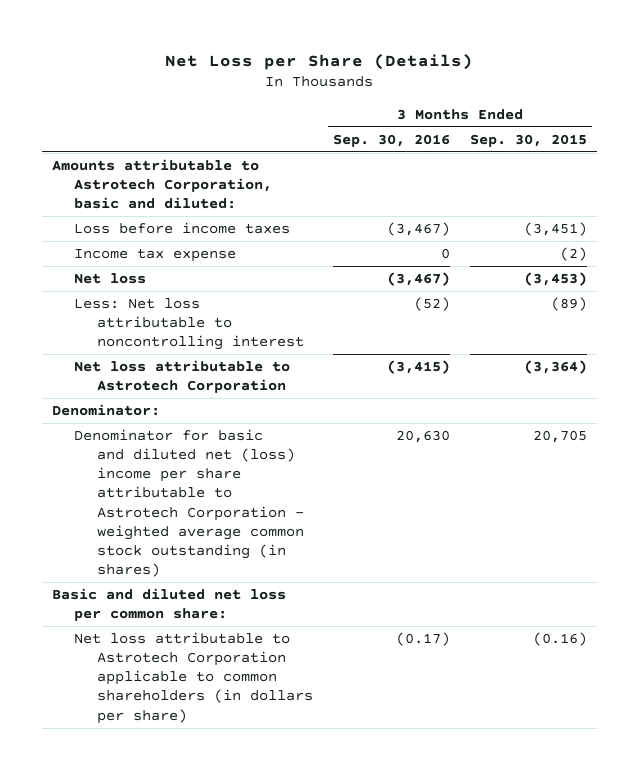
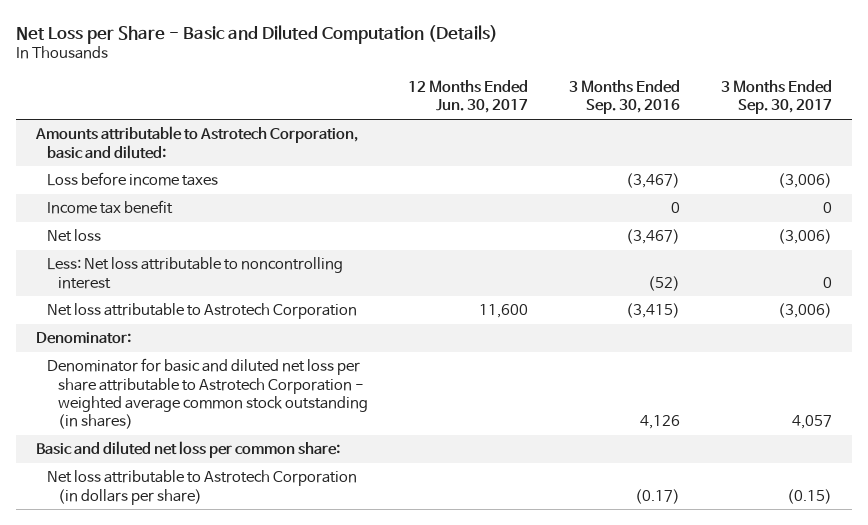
[165,53,474,70] Net Loss per Share (Details) -> [15,24,498,44] Net Loss per Share - Basic and Diluted Computation (Details)
[469,133,587,147] Sep. 30, 2015 -> none
none -> [408,80,529,114] 12 Months Ended Jun. 30, 2017
none -> [720,80,832,115] 3 Months Ended Sep. 30, 2017
[74,248,237,263] Income tax expense -> [47,200,174,215] Income tax benefit
[74,429,305,578] Denominator for basic and diluted net (loss) income per share attributable to Astrotech Corporation - weighted average common stock outstanding (in shares) -> [47,358,368,430] Denominator for basic and diluted net loss per share attributable to Astrotech Corporation - weighted average common stock outstanding (in shares)
[396,430,451,444] 20,630 -> [640,415,681,430] 4,126
[74,632,314,724] Net loss attributable to Astrotech Corporation applicable to common shareholders (in dollars per share) -> [47,470,358,505] Net loss attributable to Astrotech Corporation (in dollars per share)

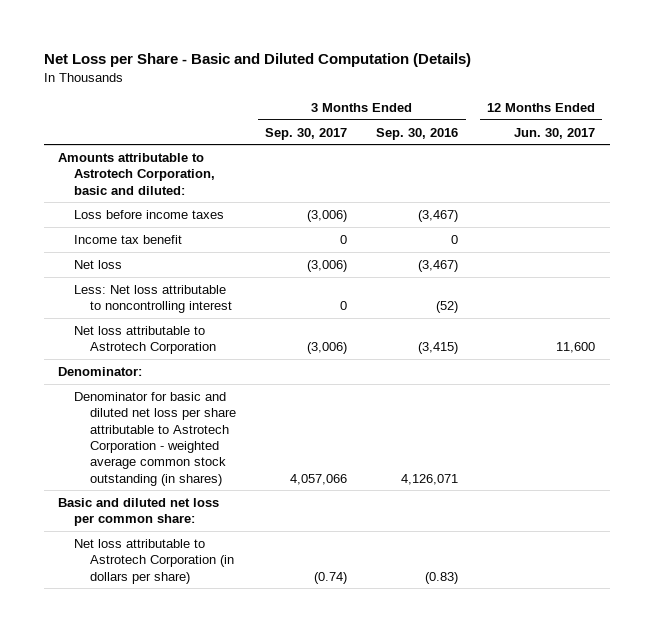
[640,415,681,430] 4,126 -> [401,473,459,485] 4,126,071
[791,415,832,430] 4,057 -> [290,473,348,485] 4,057,066
[635,488,681,504] (0.17) -> [425,571,459,584] (0.83)
[786,488,832,504] (0.15) -> [314,571,348,584] (0.74)

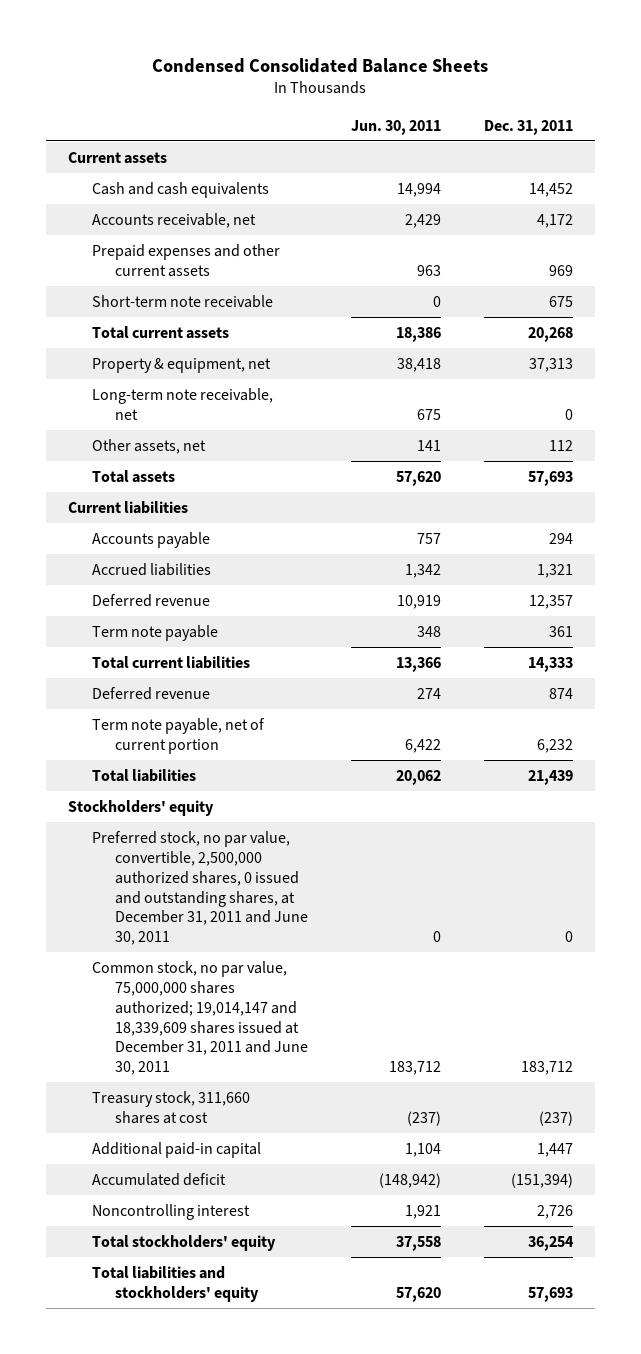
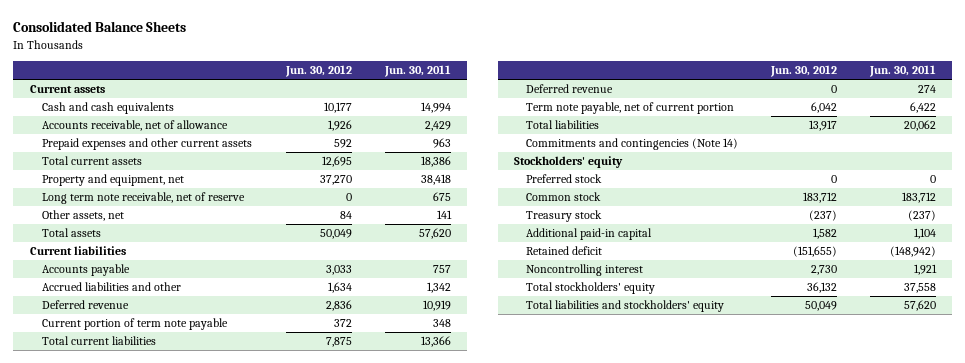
[152,57,489,73] Condensed Consolidated Balance Sheets -> [13,21,187,33] Consolidated Balance Sheets
[484,119,574,135] Dec. 31, 2011 -> none
none -> [285,65,353,78] Jun. 30, 2012
[91,212,256,228] Accounts receivable, net -> [41,120,228,132] Accounts receivable, net of allowance
[91,294,273,308] Short-term note receivable -> none
[91,357,271,373] Property & equipment, net -> [41,174,184,187] Property and equipment, net
[91,387,273,420] Long-term note receivable, net -> [41,192,245,205] Long term note receivable, net of reserve
[91,562,211,576] Accrued liabilities -> [41,282,181,292] Accrued liabilities and other
[91,624,218,641] Term note payable -> [41,318,228,331] Current portion of term note payable
none -> [526,138,739,151] Commitments and contingencies (Note 14)
[91,830,309,946] Preferred stock, no par value, convertible, 2,500,000 authorized shares, 0 issued and outstanding shares, at December 31, 2011 and June 30, 2011 -> [526,174,603,184] Preferred stock
[91,960,309,1076] Common stock, no par value, 75,000,000 shares authorized; 19,014,147 and 18,339,609 shares issued at December 31, 2011 and June 30, 2011 -> [526,192,602,202] Common stock
[91,1090,250,1124] Treasury stock, 311,660 shares at cost -> [526,210,603,223] Treasury stock
[91,1172,226,1186] Accumulated deficit -> [526,246,603,256] Retained deficit

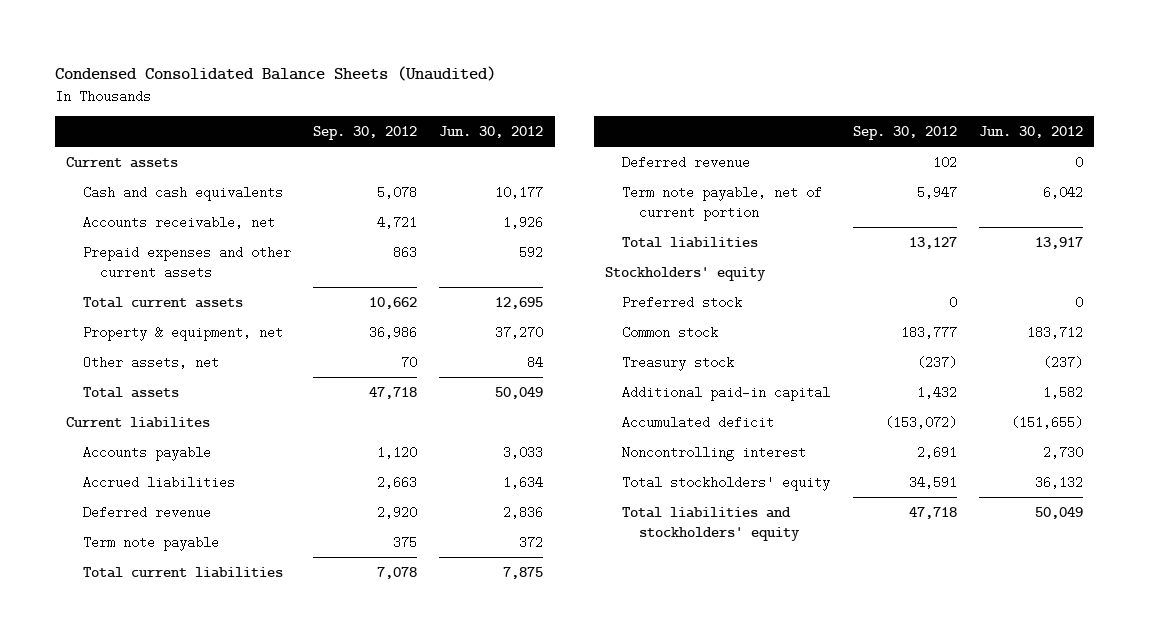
[13,21,187,33] Consolidated Balance Sheets -> [54,66,496,82] Condensed Consolidated Balance Sheets (Unaudited)
[384,65,452,78] Jun. 30, 2011 -> none
none -> [313,126,418,141] Sep. 30, 2012
[41,120,228,132] Accounts receivable, net of allowance -> [82,215,275,229] Accounts receivable, net
[41,192,245,205] Long term note receivable, net of reserve -> none
[41,174,184,187] Property and equipment, net -> [82,325,283,341] Property & equipment, net
[29,246,126,256] Current liabilities -> [65,416,210,428] Current liabilites
[41,282,181,292] Accrued liabilities and other -> [82,475,235,489] Accrued liabilities
[41,318,228,331] Current portion of term note payable -> [82,535,219,551] Term note payable
[526,138,739,151] Commitments and contingencies (Note 14) -> none
[526,246,603,256] Retained deficit -> [622,415,775,429] Accumulated deficit

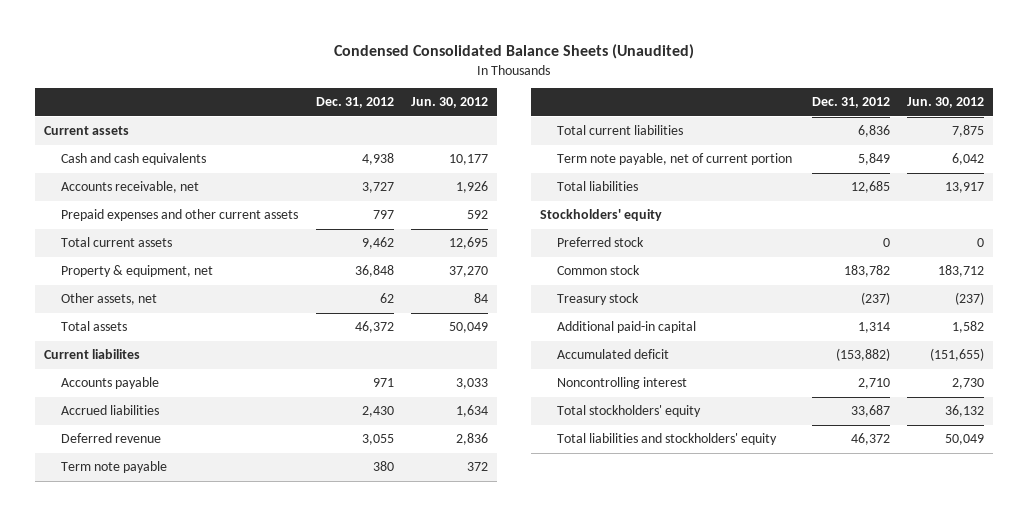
[313,126,418,141] Sep. 30, 2012 -> none
none -> [315,97,394,109] Dec. 31, 2012
[622,155,751,169] Deferred revenue -> none

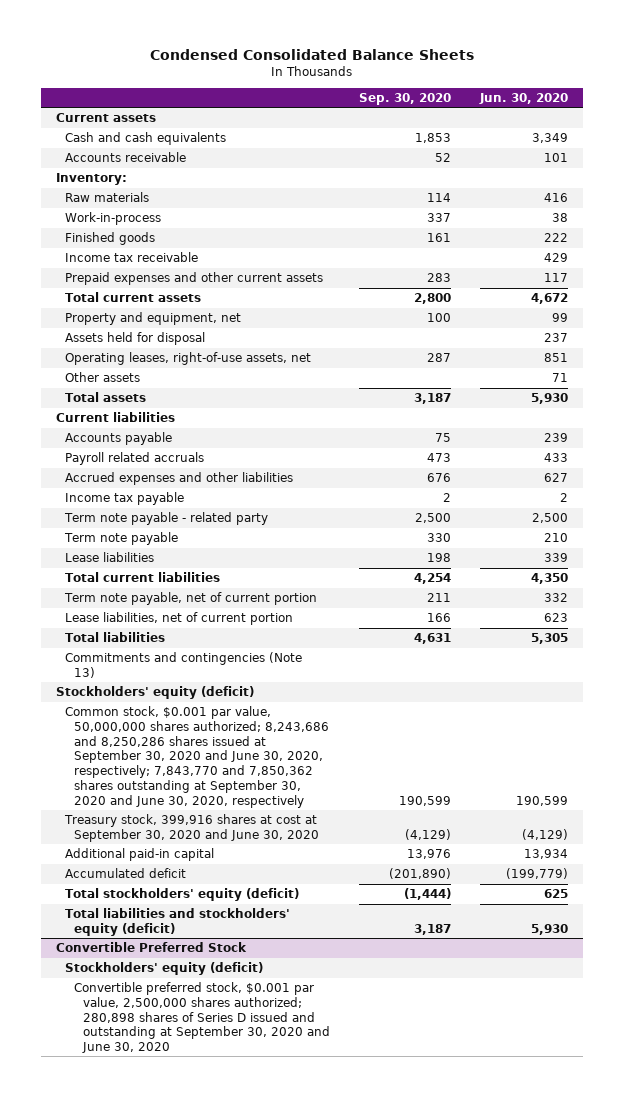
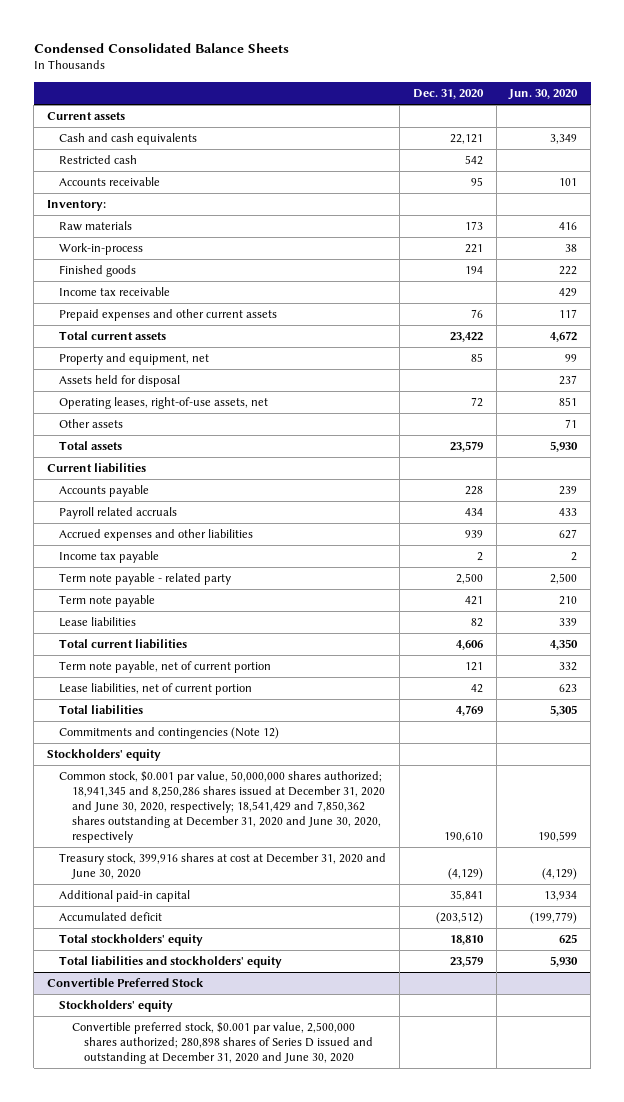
[359,92,452,105] Sep. 30, 2020 -> none
none -> [412,89,484,100] Dec. 31, 2020
none -> [59,155,138,165] Restricted cash
[64,652,302,678] Commitments and contingencies (Note 13) -> [59,727,280,740] Commitments and contingencies (Note 12)
[55,686,254,700] Stockholders' equity (deficit) -> [46,749,161,762] Stockholders' equity
[64,706,330,808] Common stock, $0.001 par value, 50,000,000 shares authorized; 8,243,686 and 8,250,286 shares issued at September 30, 2020 and June 30, 2020, respectively; 7,843,770 and 7,850,362 shares outstanding at September 30, 2020 and June 30, 2020, respectively -> [59,771,385,843] Common stock, $0.001 par value, 50,000,000 shares authorized; 18,941,345 and 8,250,286 shares issued at December 31, 2020 and June 30, 2020, respectively; 18,541,429 and 7,850,362 shares outstanding at December 31, 2020 and June 30, 2020, respectively
[63,814,320,842] Treasury stock, 399,916 shares at cost at September 30, 2020 and June 30, 2020 -> [59,853,387,880] Treasury stock, 399,916 shares at cost at December 31, 2020 and June 30, 2020
[64,888,299,902] Total stockholders' equity (deficit) -> [59,934,204,947] Total stockholders' equity
[64,908,290,936] Total liabilities and stockholders' equity (deficit) -> [59,956,283,969] Total liabilities and stockholders' equity
[64,962,263,976] Stockholders' equity (deficit) -> [59,1000,174,1013] Stockholders' equity
[74,982,331,1054] Convertible preferred stock, $0.001 par value, 2,500,000 shares authorized; 280,898 shares of Series D issued and outstanding at September 30, 2020 and June 30, 2020 -> [71,1022,373,1064] Convertible preferred stock, $0.001 par value, 2,500,000 shares authorized; 280,898 shares of Series D issued and outstanding at December 31, 2020 and June 30, 2020

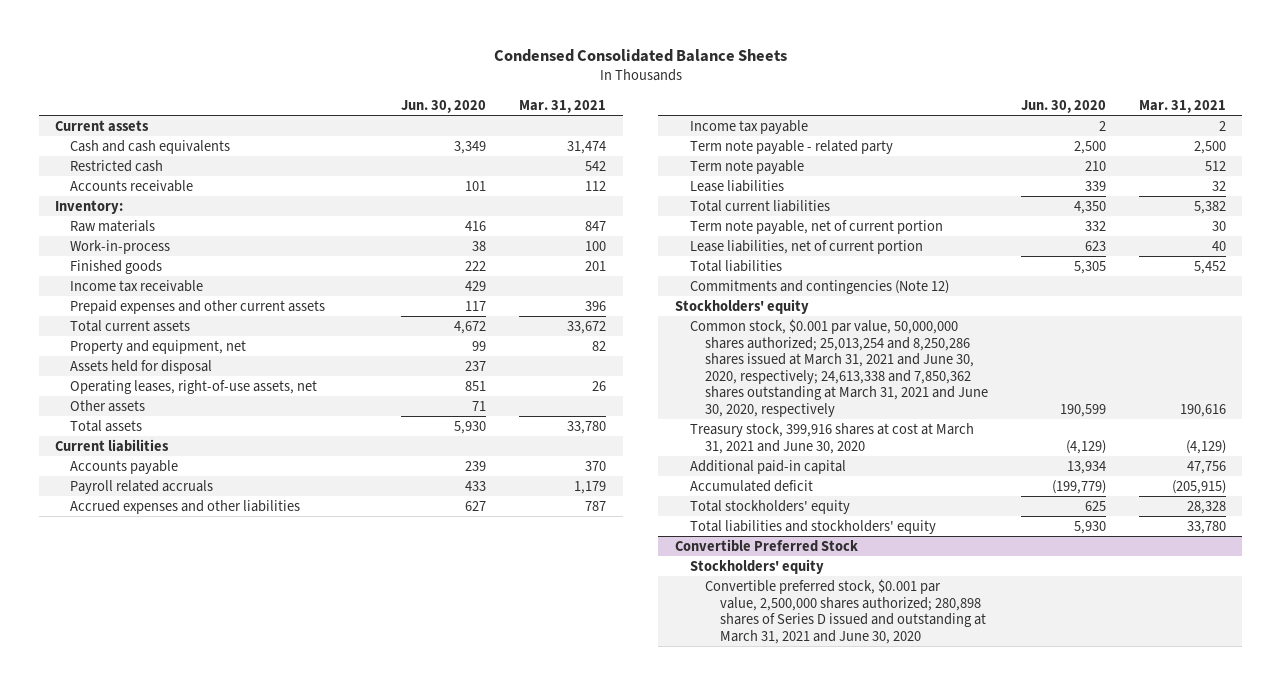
[412,89,484,100] Dec. 31, 2020 -> none
none -> [519,99,607,113] Mar. 31, 2021
[59,771,385,843] Common stock, $0.001 par value, 50,000,000 shares authorized; 18,941,345 and 8,250,286 shares issued at December 31, 2020 and June 30, 2020, respectively; 18,541,429 and 7,850,362 shares outstanding at December 31, 2020 and June 30, 2020, respectively -> [689,318,989,417] Common stock, $0.001 par value, 50,000,000 shares authorized; 25,013,254 and 8,250,286 shares issued at March 31, 2021 and June 30, 2020, respectively; 24,613,338 and 7,850,362 shares outstanding at March 31, 2021 and June 30, 2020, respectively
[59,853,387,880] Treasury stock, 399,916 shares at cost at December 31, 2020 and June 30, 2020 -> [689,422,974,454] Treasury stock, 399,916 shares at cost at March 31, 2021 and June 30, 2020
[71,1022,373,1064] Convertible preferred stock, $0.001 par value, 2,500,000 shares authorized; 280,898 shares of Series D issued and outstanding at December 31, 2020 and June 30, 2020 -> [705,578,987,644] Convertible preferred stock, $0.001 par value, 2,500,000 shares authorized; 280,898 shares of Series D issued and outstanding at March 31, 2021 and June 30, 2020

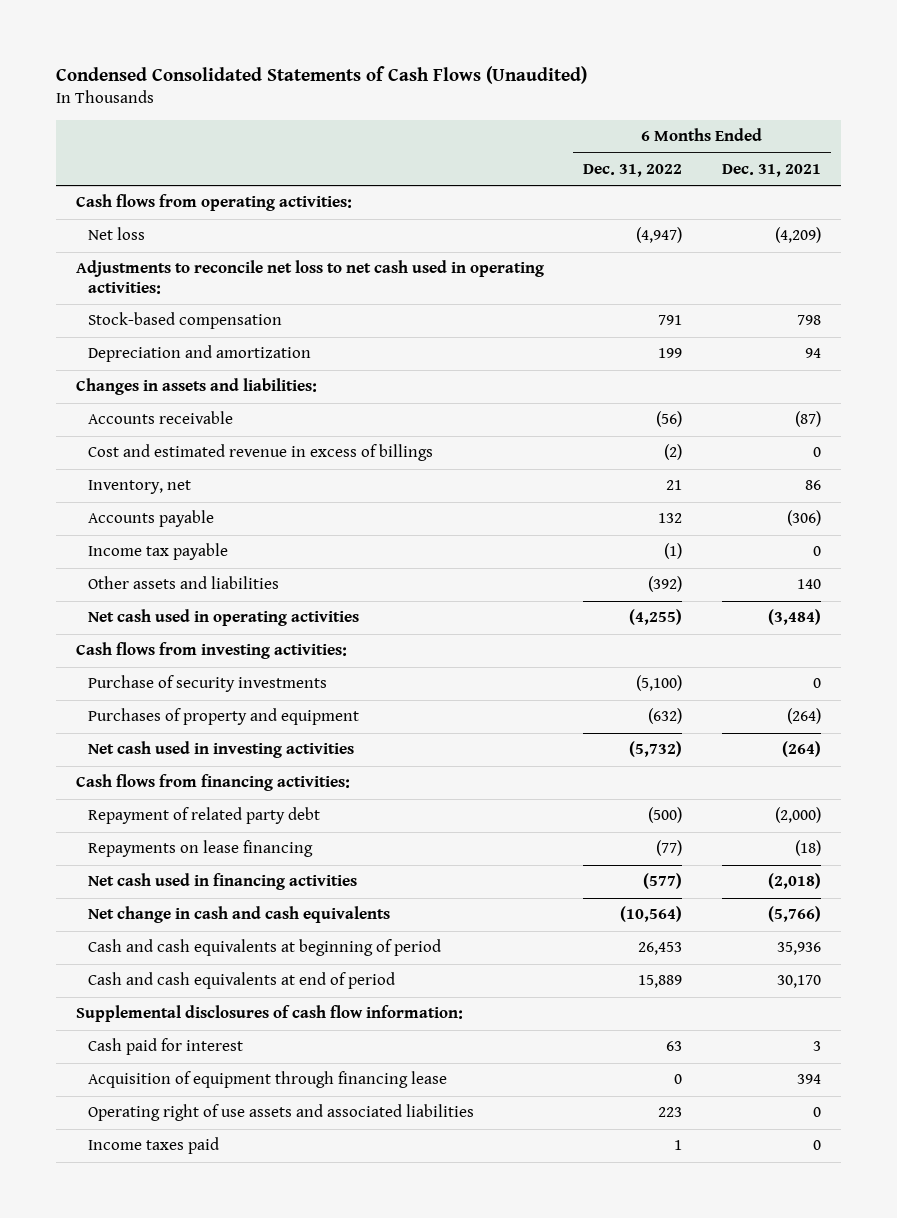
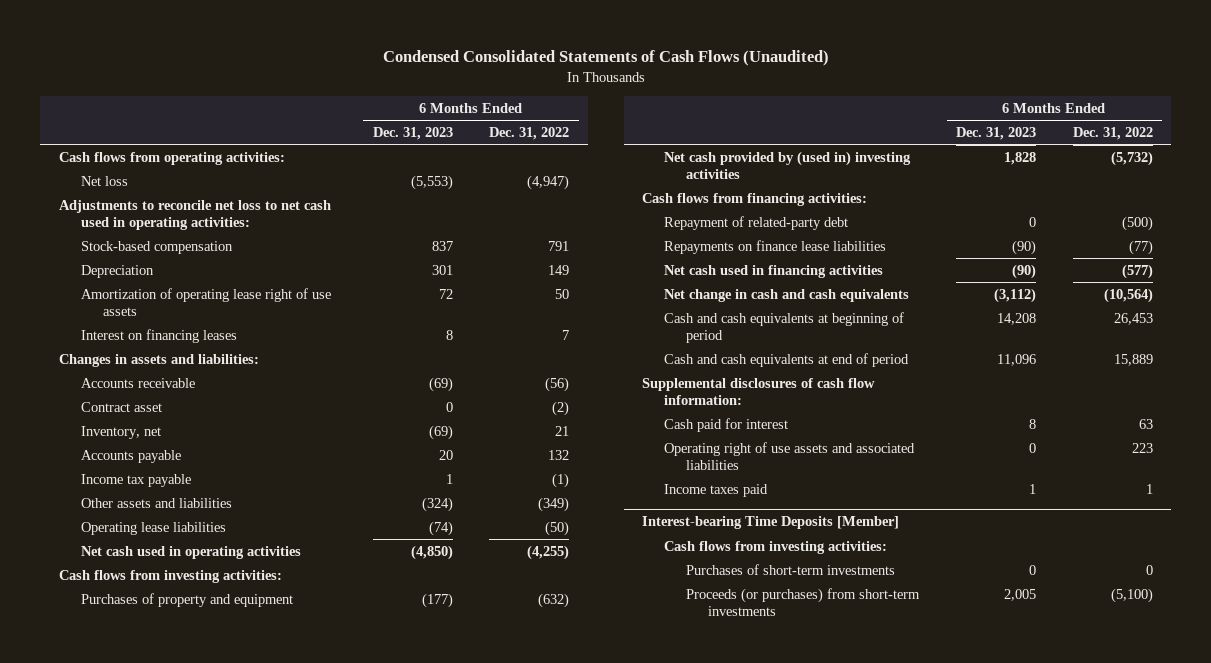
[722,163,822,177] Dec. 31, 2021 -> none
none -> [372,126,453,140] Dec. 31, 2023
[87,345,311,363] Depreciation and amortization -> none
none -> [80,264,154,278] Depreciation
none -> [80,287,331,316] Amortization of operating lease right of use assets
none -> [80,328,237,343] Interest on financing leases
[87,444,433,462] Cost and estimated revenue in excess of billings -> [80,401,162,412] Contract asset
[648,576,683,593] (392) -> [538,496,570,512] (349)
none -> [80,521,226,535] Operating lease liabilities
[87,675,327,693] Purchase of security investments -> none
[87,741,354,759] Net cash used in investing activities -> [664,150,912,179] Net cash provided by (used in) investing activities
[87,807,320,825] Repayment of related party debt -> [664,215,849,230] Repayment of related-party debt
[87,840,313,858] Repayments on lease financing -> [664,239,887,254] Repayments on finance lease liabilities
[87,1071,447,1089] Acquisition of equipment through financing lease -> none
none -> [641,516,899,530] Interest-bearing Time Deposits [Member]
none -> [664,540,888,554] Cash flows from investing activities:
none -> [686,563,896,575] Purchases of short-term investments
none -> [686,587,921,616] Proceeds (or purchases) from short-term investments

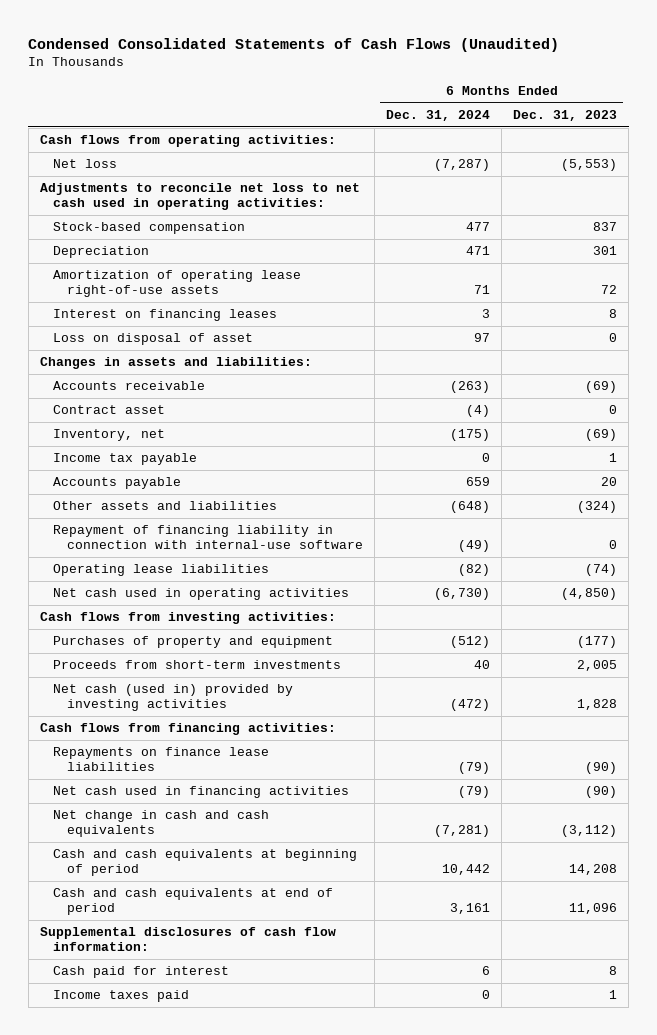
[489,126,570,140] Dec. 31, 2022 -> none
none -> [386,110,491,122] Dec. 31, 2024
[80,287,331,316] Amortization of operating lease right of use assets -> [53,270,302,298] Amortization of operating lease right-of-use assets
none -> [53,333,254,346] Loss on disposal of asset
[80,449,181,463] Accounts payable -> [53,477,182,490] Accounts payable
none -> [53,525,363,550] Repayment of financing liability in connection with internal-use software
none -> [53,660,342,670] Proceeds from short-term investments
[664,150,912,179] Net cash provided by (used in) investing activities -> [53,684,294,712] Net cash (used in) provided by investing activities
[664,215,849,230] Repayment of related-party debt -> none
[664,441,916,470] Operating right of use assets and associated liabilities -> none
[641,516,899,530] Interest-bearing Time Deposits [Member] -> none
[664,540,888,554] Cash flows from investing activities: -> none
[686,563,896,575] Purchases of short-term investments -> none
[686,587,921,616] Proceeds (or purchases) from short-term investments -> none

